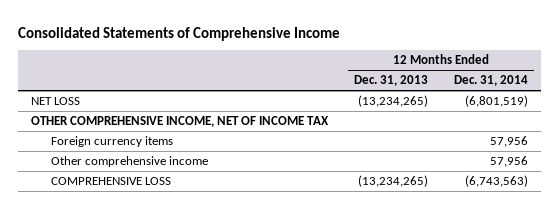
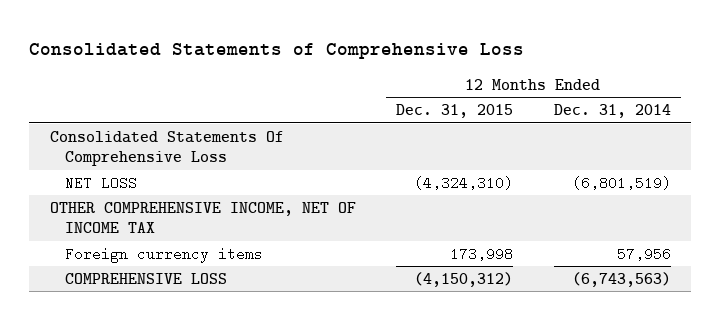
[18,26,341,41] Consolidated Statements of Comprehensive Income -> [29,43,525,60] Consolidated Statements of Comprehensive Loss
[353,75,428,87] Dec. 31, 2013 -> none
none -> [396,104,514,119] Dec. 31, 2015
none -> [49,130,284,167] Consolidated Statements Of Comprehensive Loss
[51,156,209,168] Other comprehensive income -> none

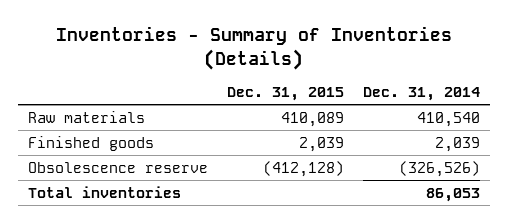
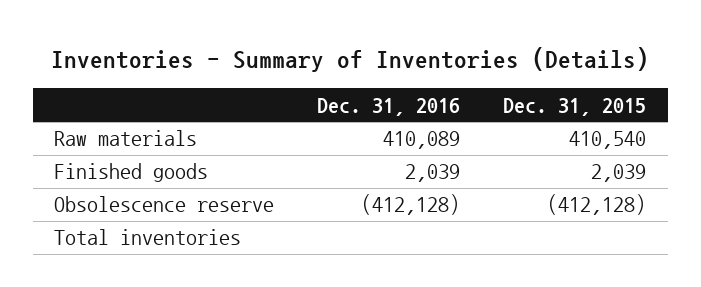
[363,87,481,102] Dec. 31, 2014 -> none
none -> [317,97,461,116] Dec. 31, 2016
[281,111,345,127] 410,089 -> [569,131,647,150] 410,540

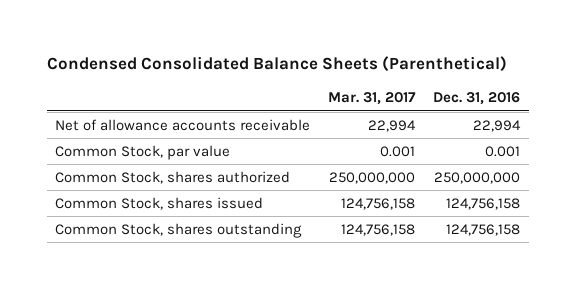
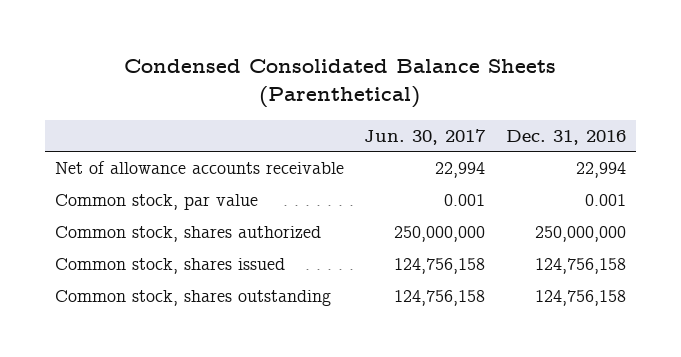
[328,92,417,106] Mar. 31, 2017 -> none
none -> [364,128,487,145] Jun. 30, 2017
[55,144,231,160] Common Stock, par value -> [55,194,259,211] Common stock, par value
[55,170,291,184] Common Stock, shares authorized -> [55,226,322,243] Common stock, shares authorized
[55,196,264,210] Common Stock, shares issued -> [55,258,286,275] Common stock, shares issued
[55,222,303,238] Common Stock, shares outstanding -> [55,290,332,307] Common stock, shares outstanding

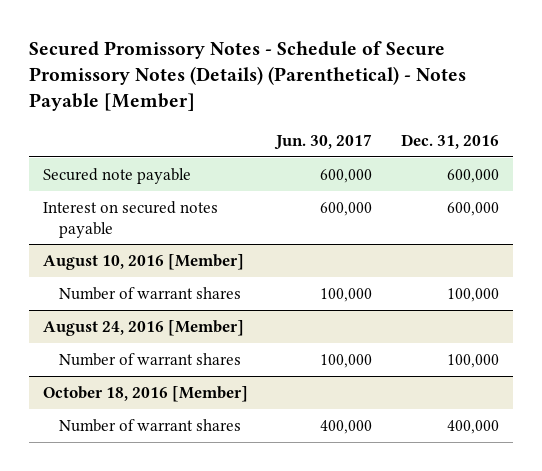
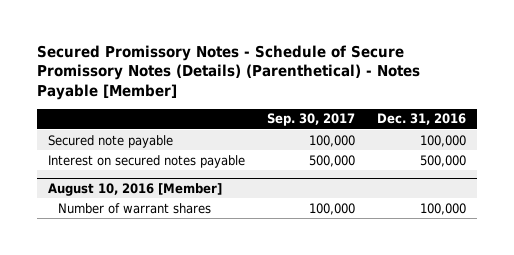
[274,133,373,150] Jun. 30, 2017 -> none
none -> [267,113,356,127] Sep. 30, 2017
[446,168,499,183] 600,000 -> [420,134,467,147] 100,000
[446,201,499,216] 600,000 -> [420,154,467,167] 500,000
[43,319,245,336] August 24, 2016 [Member] -> none
[59,352,242,366] Number of warrant shares -> none
[43,385,249,402] October 18, 2016 [Member] -> none
[59,418,242,432] Number of warrant shares -> none

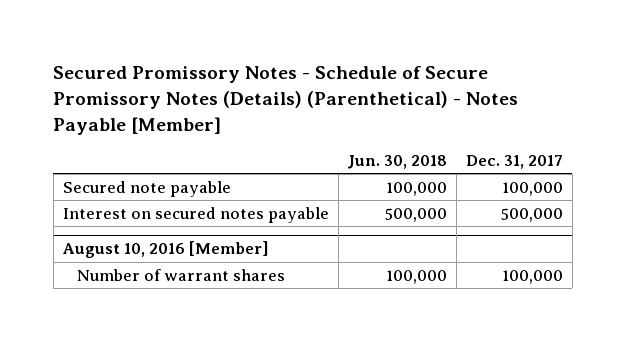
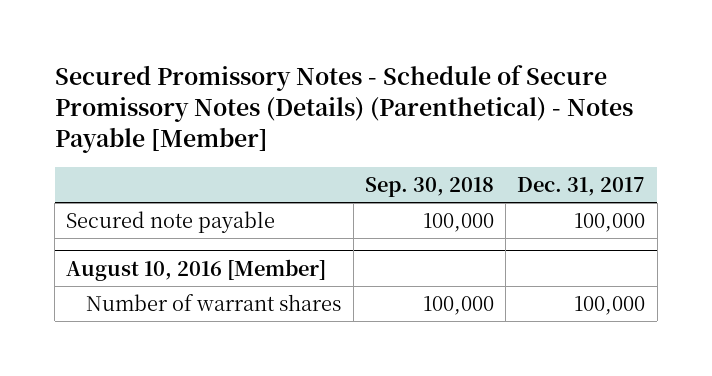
[347,154,448,169] Jun. 30, 2018 -> none
none -> [364,176,494,197] Sep. 30, 2018
[62,206,329,223] Interest on secured notes payable -> none

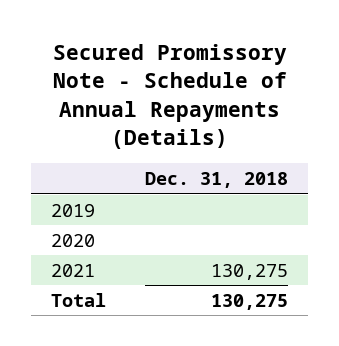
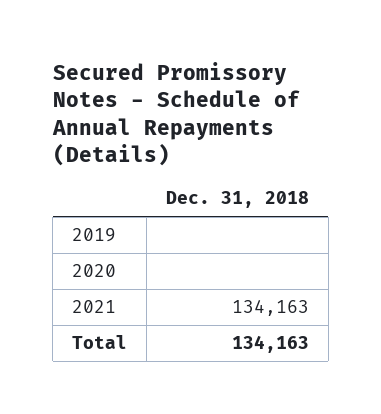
[52,43,287,150] Secured Promissory Note - Schedule of Annual Repayments (Details) -> [51,61,300,167] Secured Promissory Notes - Schedule of Annual Repayments (Details)
[211,263,289,280] 130,275 -> [231,299,309,317] 134,163
[211,293,289,310] 130,275 -> [231,335,309,354] 134,163

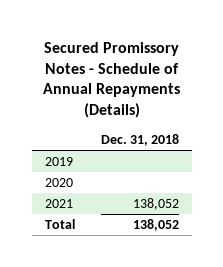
[231,299,309,317] 134,163 -> [132,197,179,210] 138,052
[231,335,309,354] 134,163 -> [132,218,179,231] 138,052

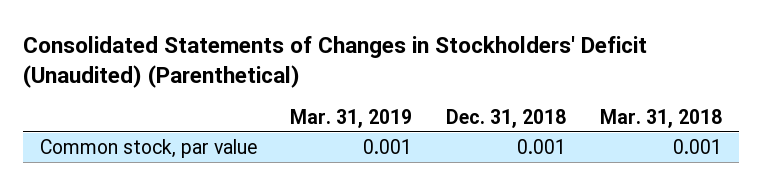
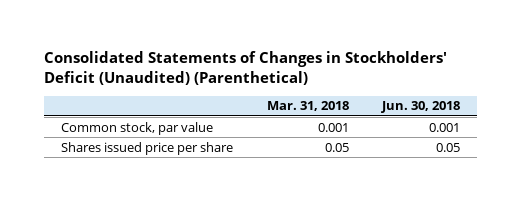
[290,109,413,129] Mar. 31, 2019 -> none
[445,109,566,129] Dec. 31, 2018 -> none
none -> [381,101,461,114] Jun. 30, 2018
none -> [60,141,233,155] Shares issued price per share

